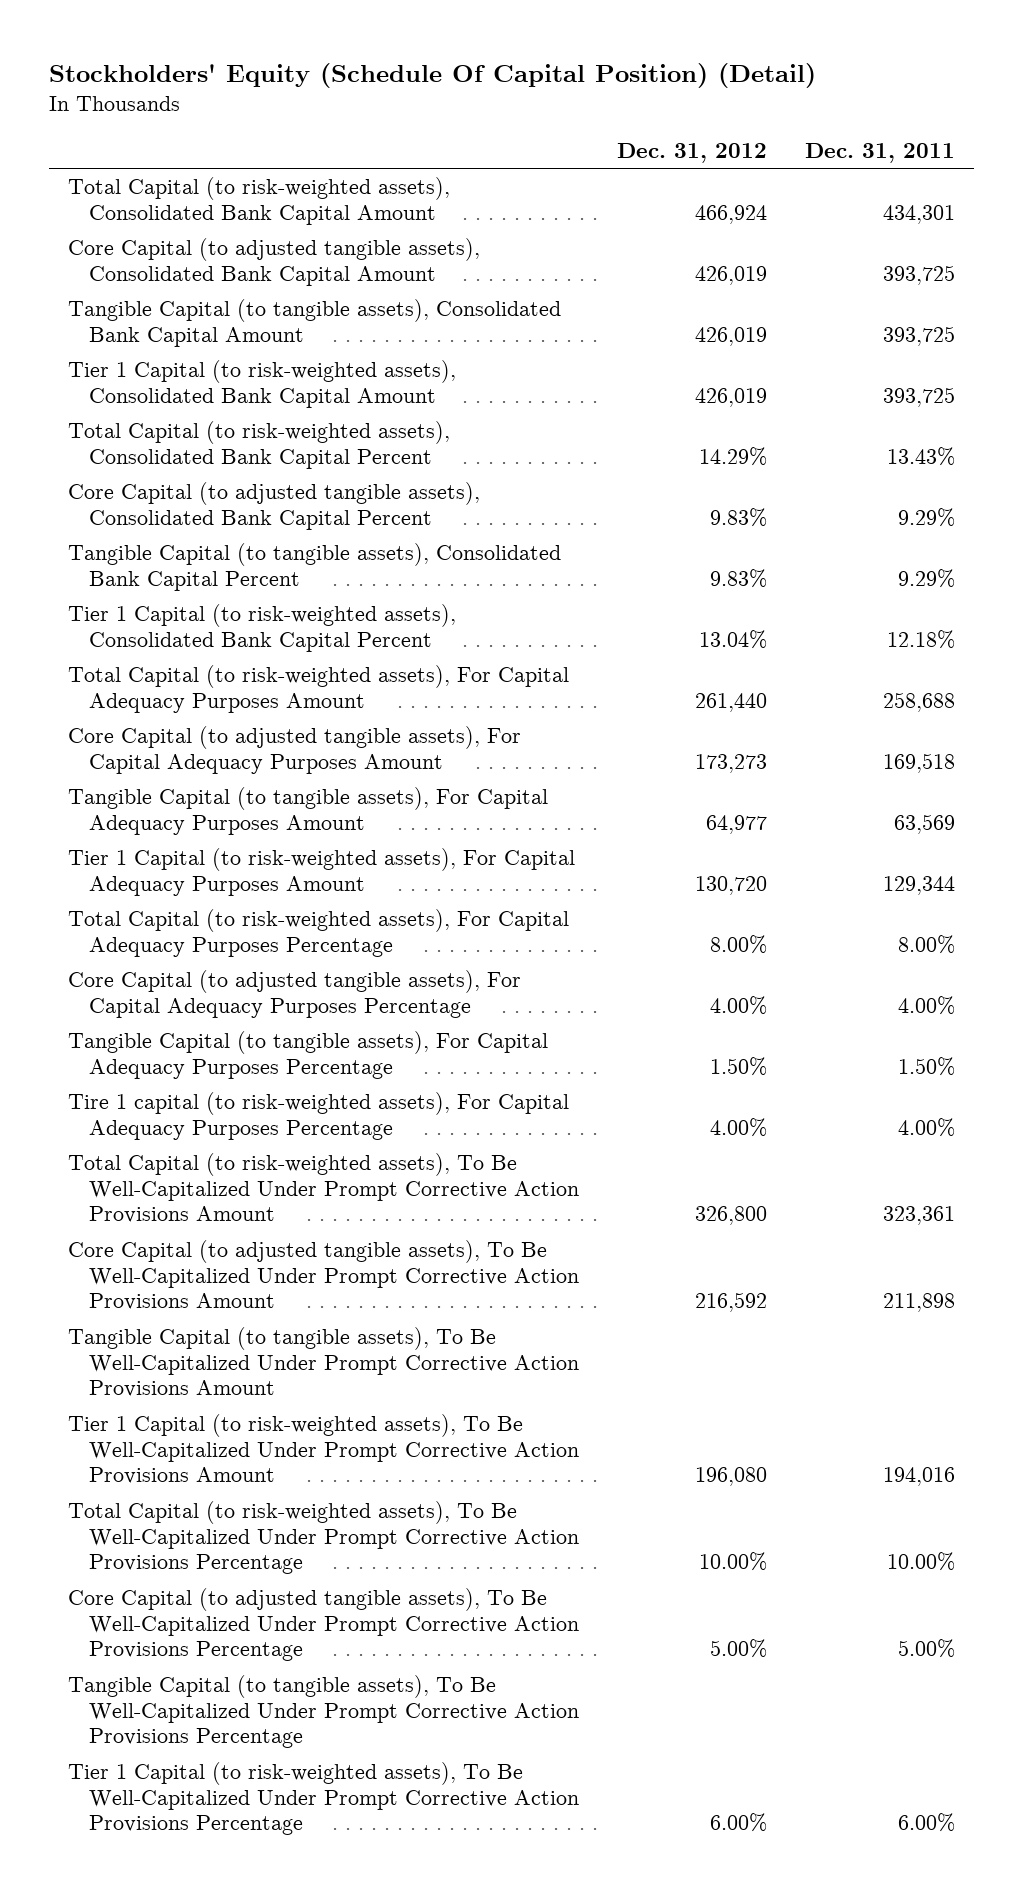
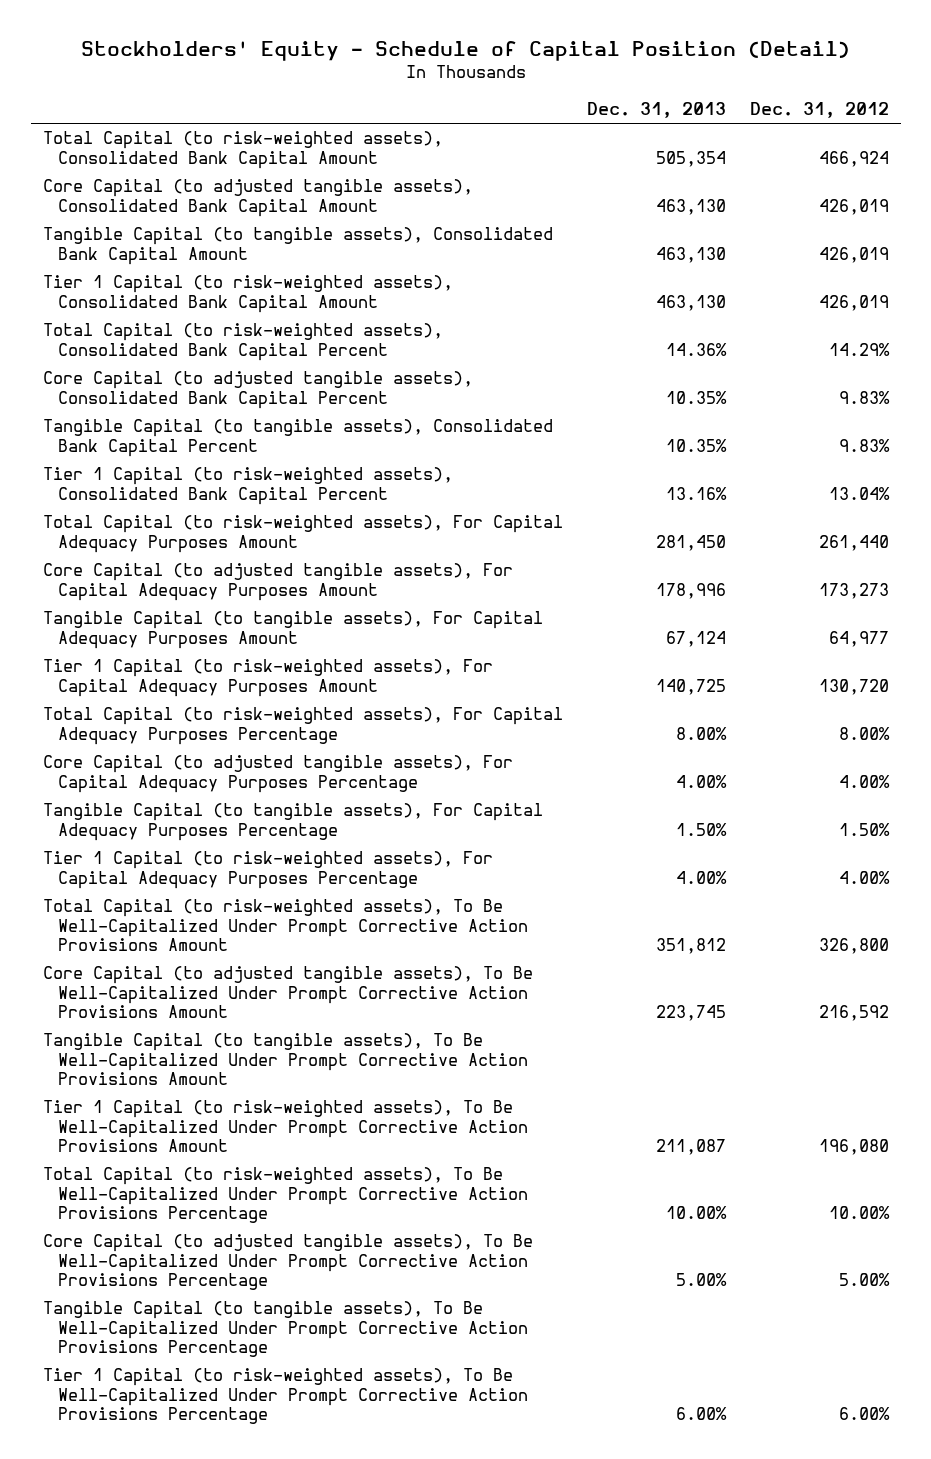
[49,63,817,89] Stockholders' Equity (Schedule Of Capital Position) (Detail) -> [80,41,850,62] Stockholders' Equity - Schedule of Capital Position (Detail)
[804,142,955,163] Dec. 31, 2011 -> none
none -> [586,102,726,119] Dec. 31, 2013
[68,1092,570,1140] Tire 1 capital (to risk-weighted assets), For Capital Adequacy Purposes Percentage -> [42,851,493,889] Tier 1 Capital (to risk-weighted assets), For Capital Adequacy Purposes Percentage

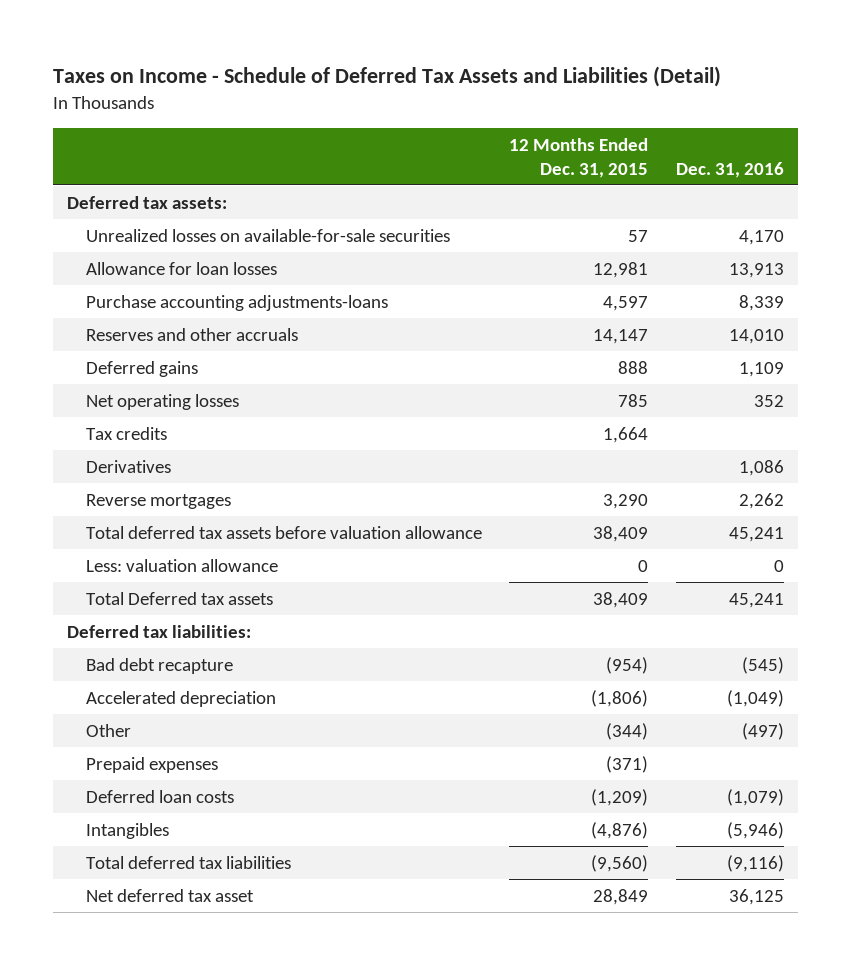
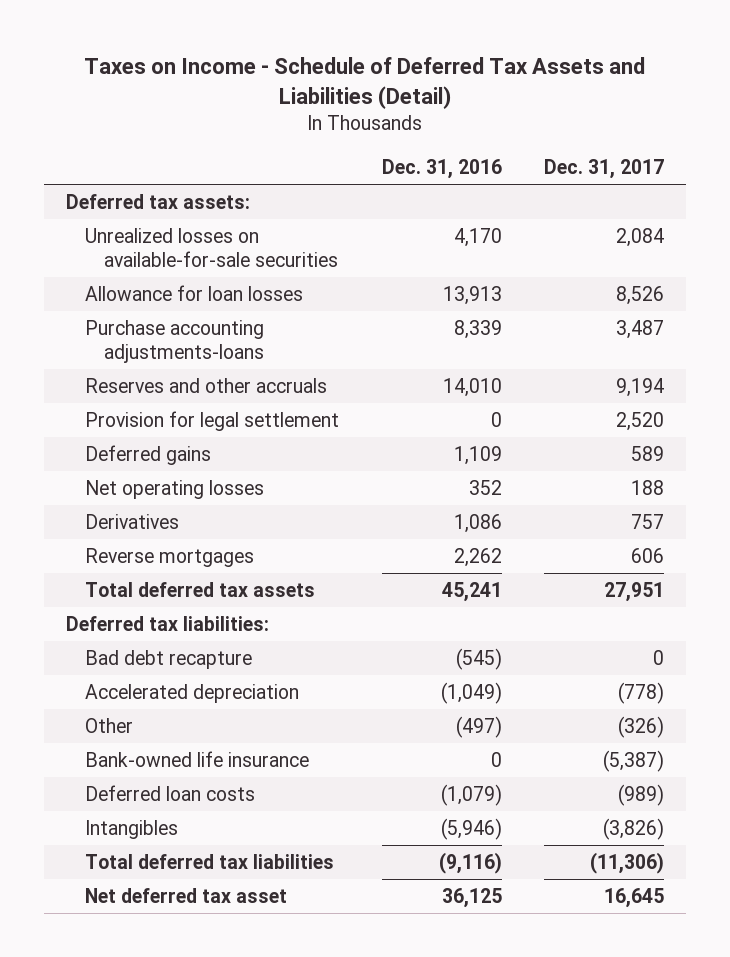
[509,137,649,178] 12 Months Ended Dec. 31, 2015 -> none
none -> [544,158,665,179] Dec. 31, 2017
none -> [84,410,339,431] Provision for legal settlement
[85,426,167,440] Tax credits -> none
[85,558,278,572] Less: valuation allowance -> none
[85,591,273,605] Total Deferred tax assets -> none
[85,525,482,539] Total deferred tax assets before valuation allowance -> [84,581,315,597] Total deferred tax assets
[85,756,218,773] Prepaid expenses -> none
none -> [84,750,309,767] Bank-owned life insurance

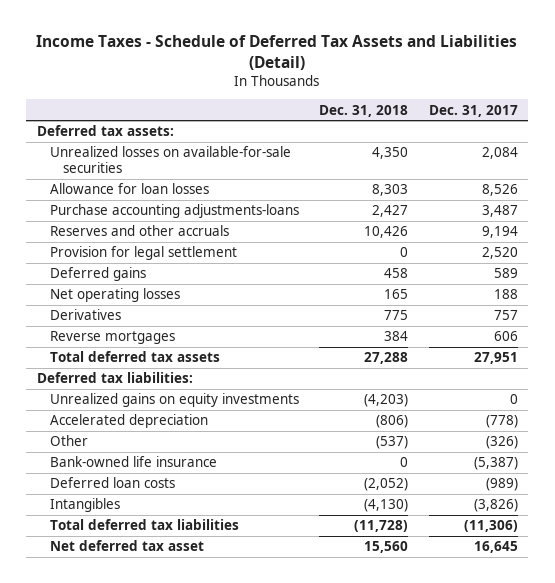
[83,57,645,110] Taxes on Income - Schedule of Deferred Tax Assets and Liabilities (Detail) -> [36,34,518,70] Income Taxes - Schedule of Deferred Tax Assets and Liabilities (Detail)
[381,158,502,179] Dec. 31, 2016 -> none
none -> [319,104,409,117] Dec. 31, 2018
[84,649,252,669] Bad debt recapture -> none
none -> [49,393,299,408] Unrealized gains on equity investments

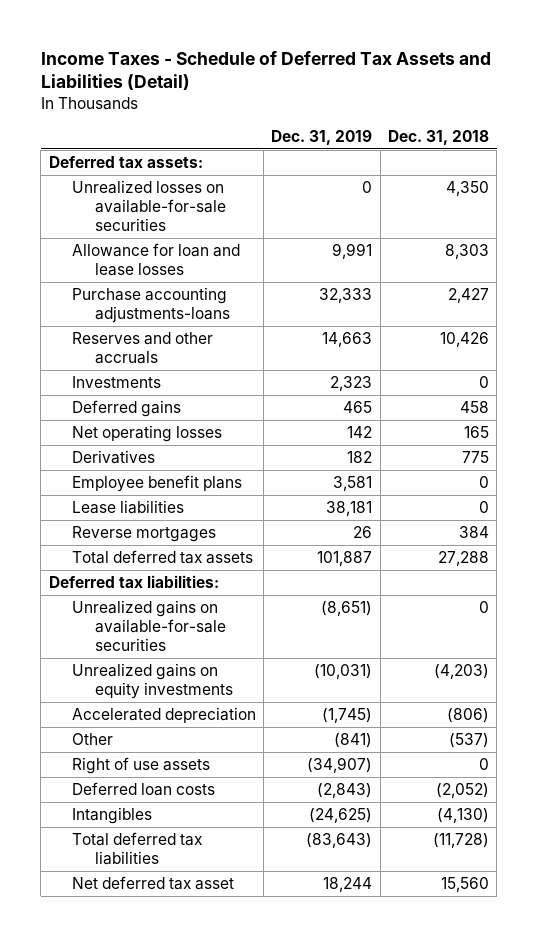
[429,104,519,117] Dec. 31, 2017 -> none
none -> [271,130,373,146] Dec. 31, 2019
[49,183,209,195] Allowance for loan losses -> [71,242,240,277] Allowance for loan and lease losses
[49,246,237,261] Provision for legal settlement -> none
none -> [71,375,161,388] Investments
none -> [71,474,242,492] Employee benefit plans
none -> [71,499,184,514] Lease liabilities
none -> [71,599,226,652] Unrealized gains on available-for-sale securities
[49,456,217,468] Bank-owned life insurance -> none
none -> [71,756,210,774] Right of use assets

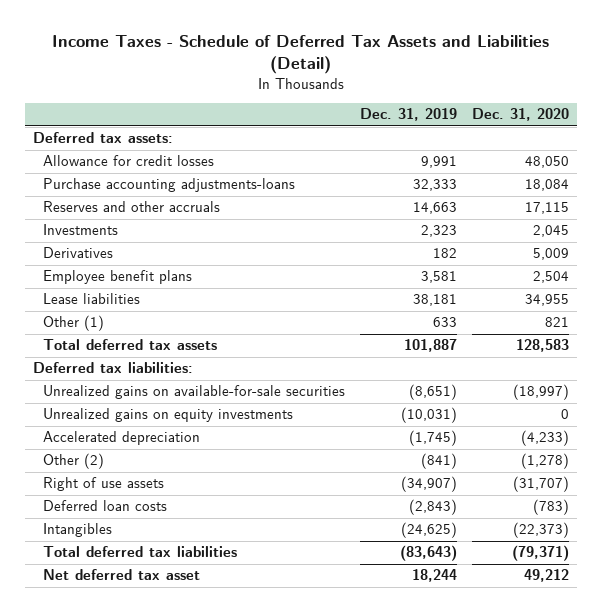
[388,130,490,146] Dec. 31, 2018 -> none
none -> [472,108,570,122] Dec. 31, 2020
[71,179,226,232] Unrealized losses on available-for-sale securities -> none
[71,242,240,277] Allowance for loan and lease losses -> [43,155,215,167] Allowance for credit losses
[71,399,181,417] Deferred gains -> none
[71,424,222,442] Net operating losses -> none
[71,525,216,542] Reverse mortgages -> none
none -> [43,315,105,332] Other (1)
[71,732,113,745] Other -> [43,453,105,470] Other (2)

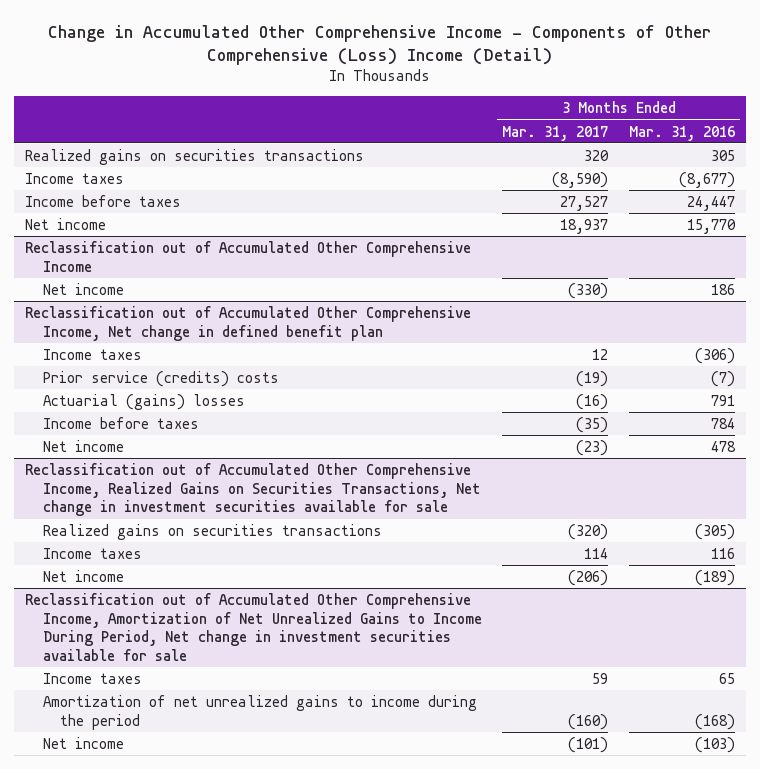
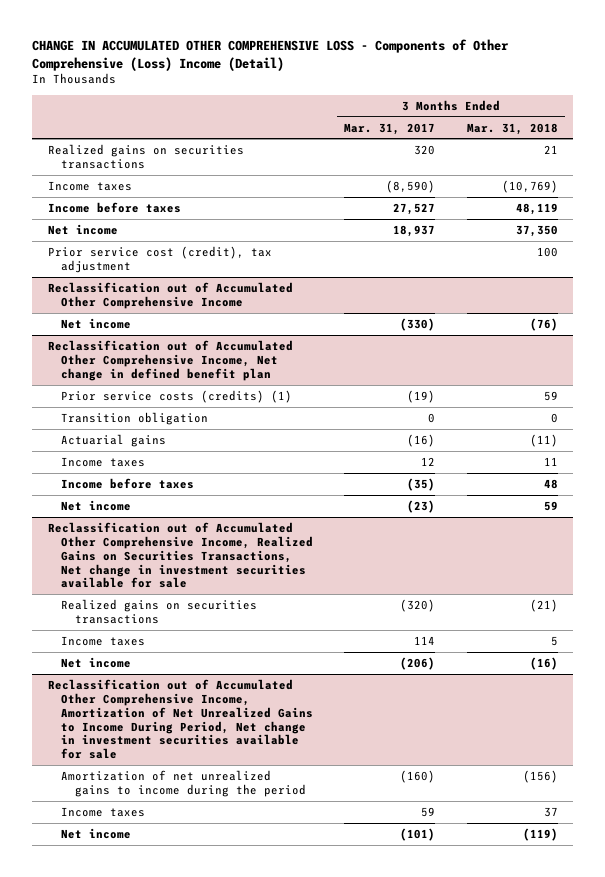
[47,24,711,65] Change in Accumulated Other Comprehensive Income - Components of Other Comprehensive (Loss) Income (Detail) -> [32,39,510,71] CHANGE IN ACCUMULATED OTHER COMPREHENSIVE LOSS - Components of Other Comprehensive (Loss) Income (Detail)
[629,125,736,141] Mar. 31, 2016 -> none
none -> [466,122,558,135] Mar. 31, 2018
none -> [47,245,272,273] Prior service cost (credit), tax adjustment
none -> [61,389,293,403] Prior service costs (credits) (1)
none -> [61,411,209,425] Transition obligation
none -> [61,433,167,447] Actuarial gains
[42,370,279,387] Prior service (credits) costs -> none
[42,393,245,410] Actuarial (gains) losses -> none
[42,672,142,684] Income taxes -> [61,806,146,817] Income taxes

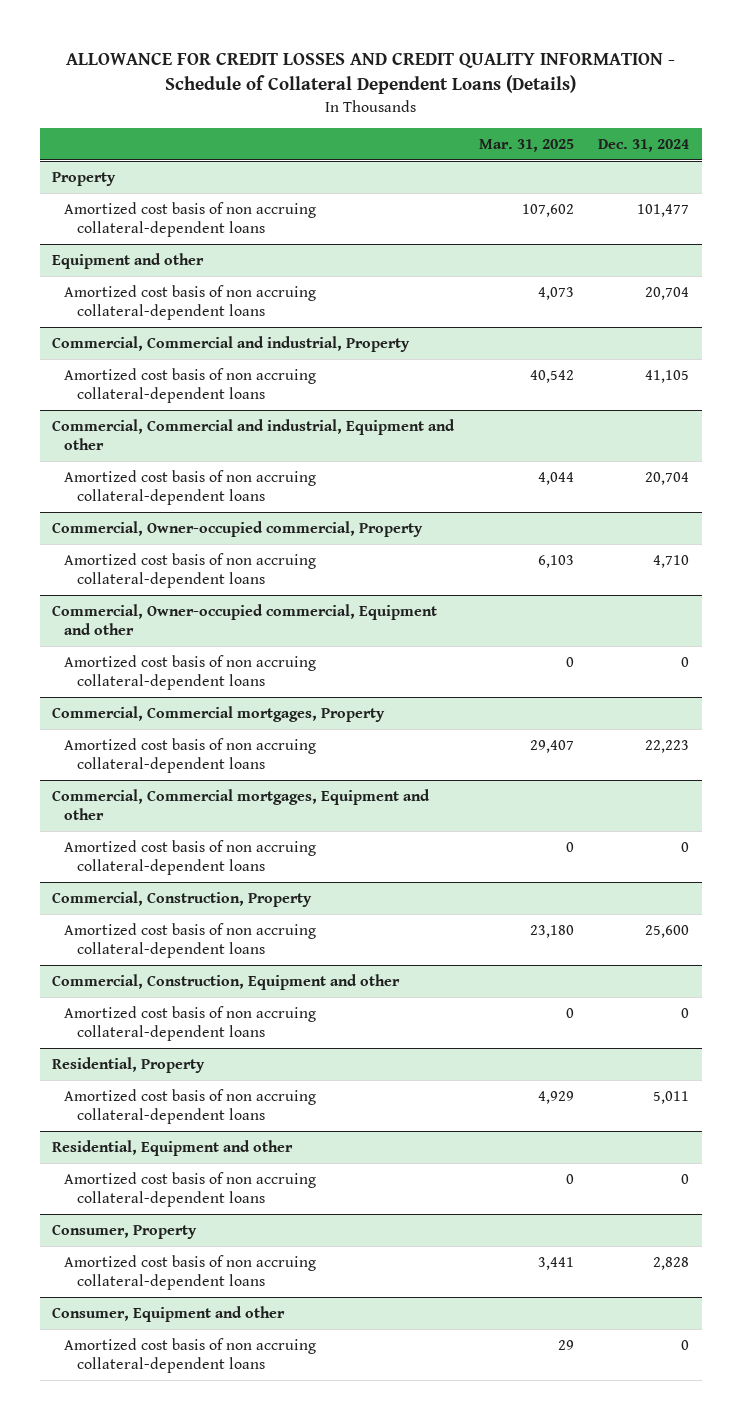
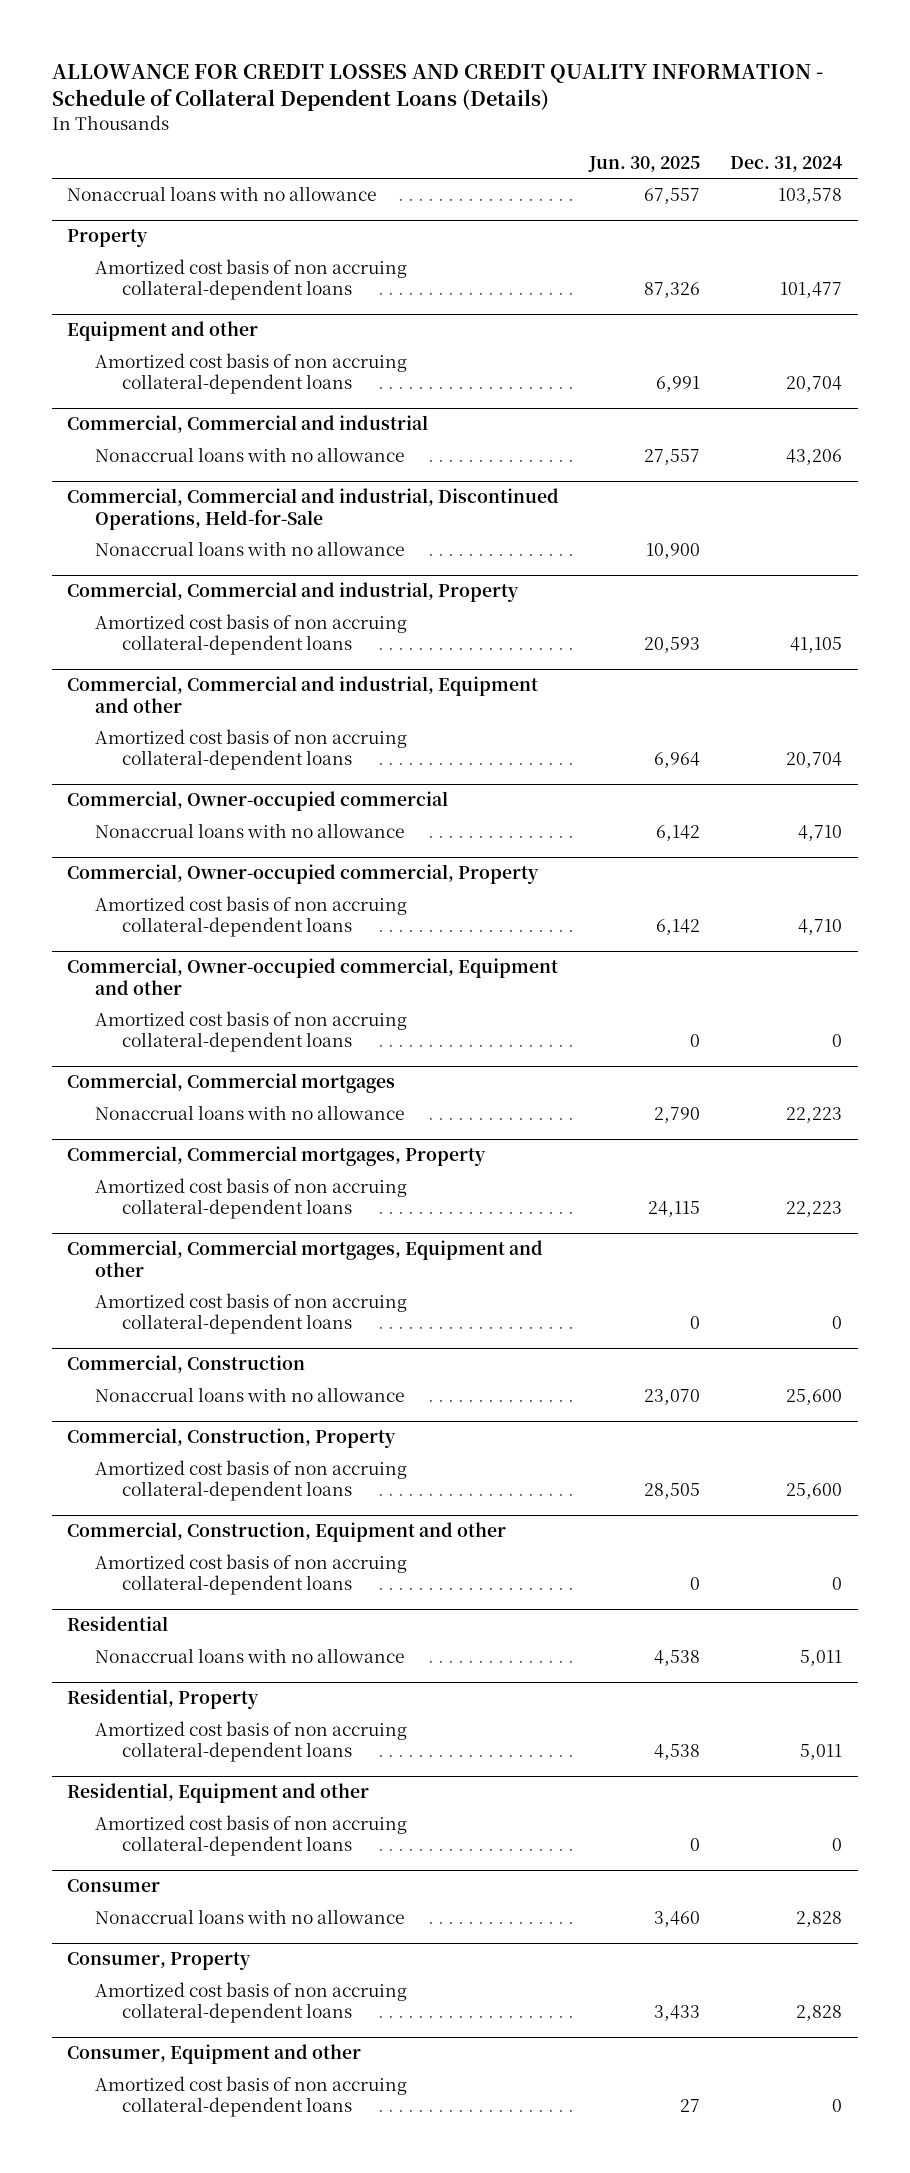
[478,138,574,152] Mar. 31, 2025 -> none
none -> [588,155,701,172] Jun. 30, 2025
none -> [67,185,378,201] Nonaccrual loans with no allowance
none -> [67,415,429,434] Commercial, Commercial and industrial
none -> [94,446,405,462] Nonaccrual loans with no allowance
none -> [67,488,560,530] Commercial, Commercial and industrial, Discontinued Operations, Held-for-Sale
none -> [94,540,405,556] Nonaccrual loans with no allowance
none -> [67,791,449,812] Commercial, Owner-occupied commercial
none -> [94,822,405,838] Nonaccrual loans with no allowance
none -> [67,1073,396,1094] Commercial, Commercial mortgages
none -> [94,1104,405,1120] Nonaccrual loans with no allowance
none -> [67,1355,306,1374] Commercial, Construction
none -> [94,1386,405,1402] Nonaccrual loans with no allowance
none -> [67,1616,169,1632] Residential
none -> [94,1647,405,1663] Nonaccrual loans with no allowance
none -> [67,1879,161,1893] Consumer
none -> [94,1908,405,1924] Nonaccrual loans with no allowance

